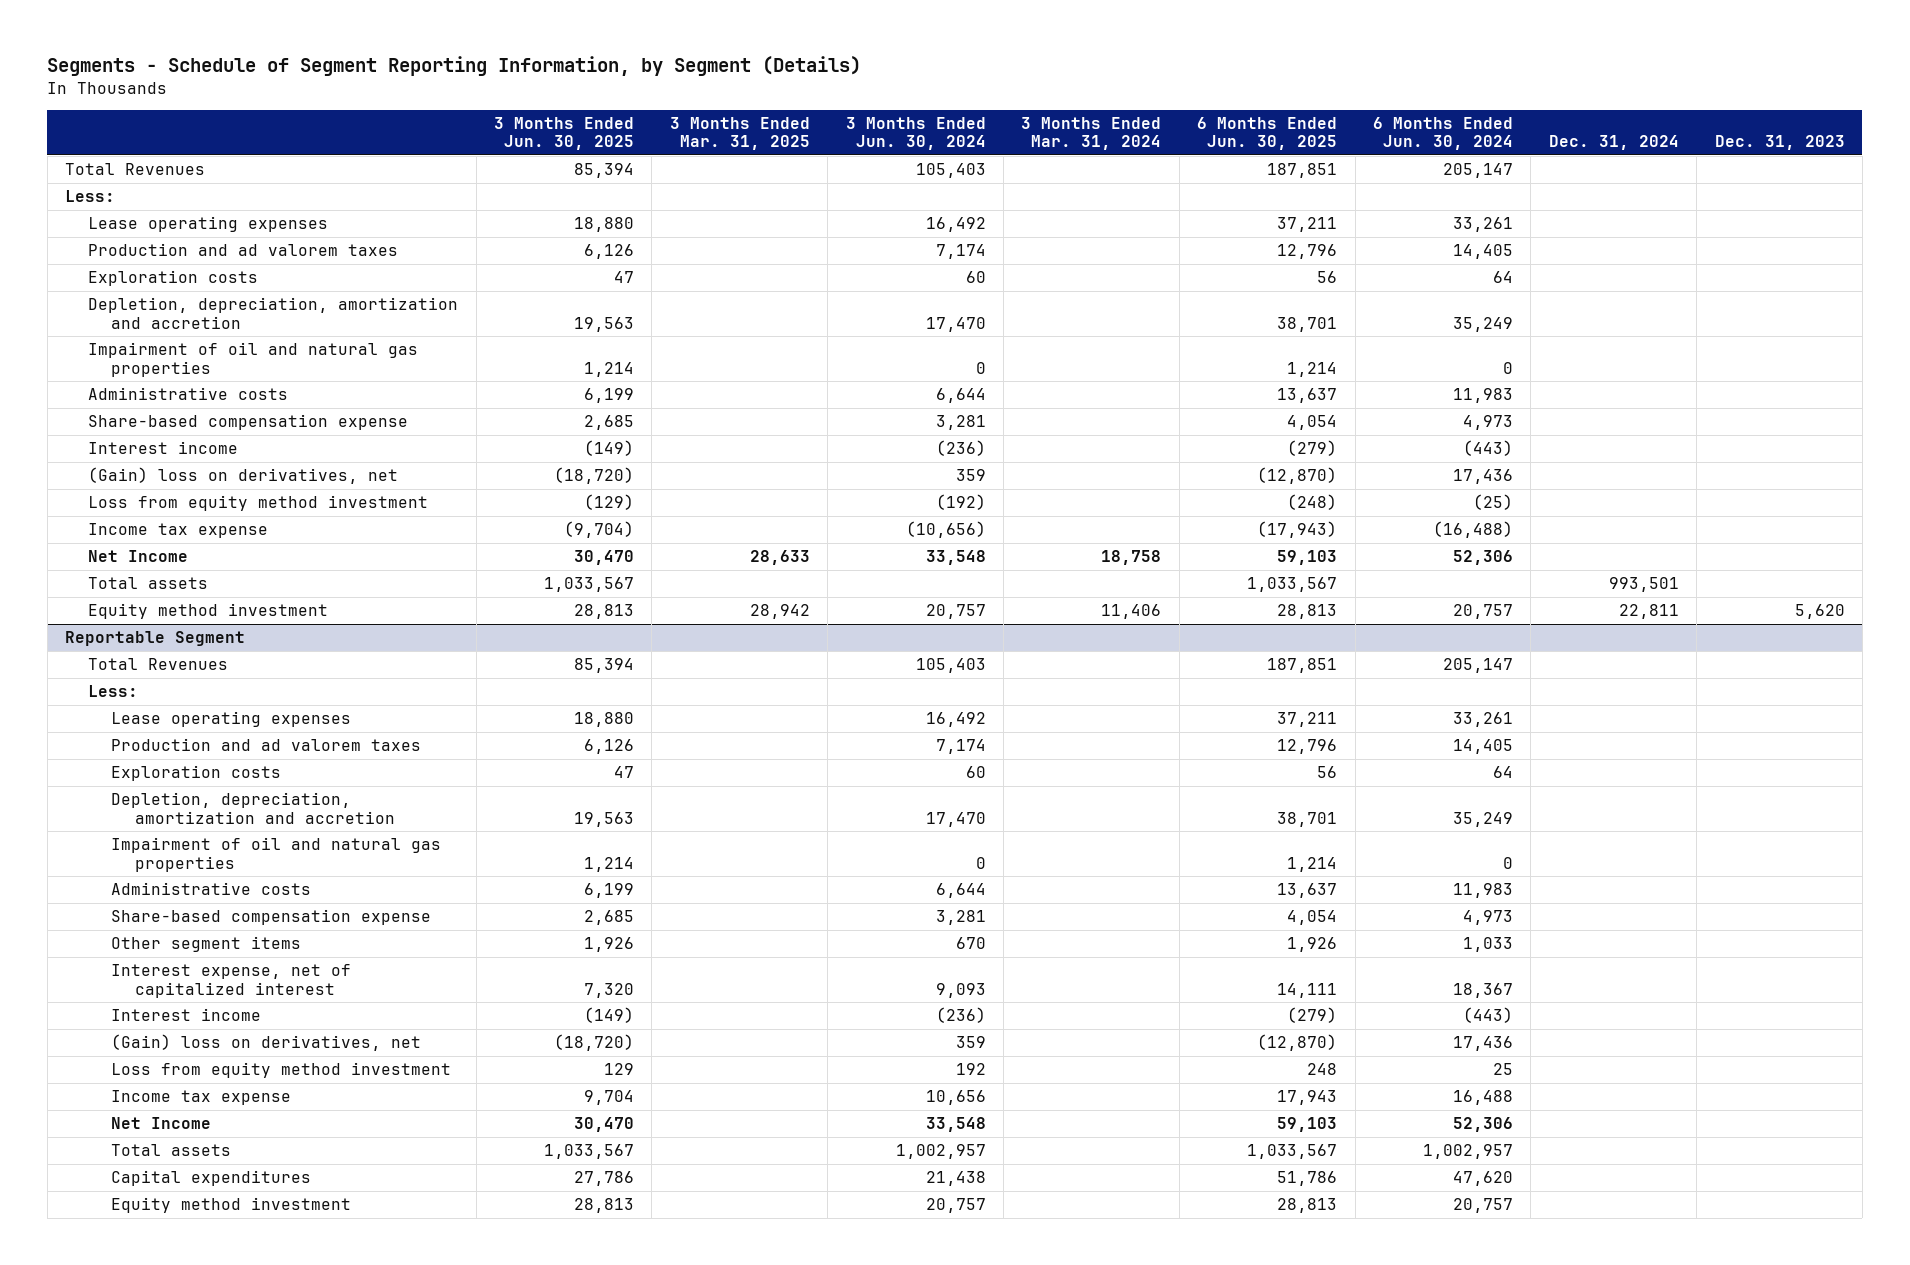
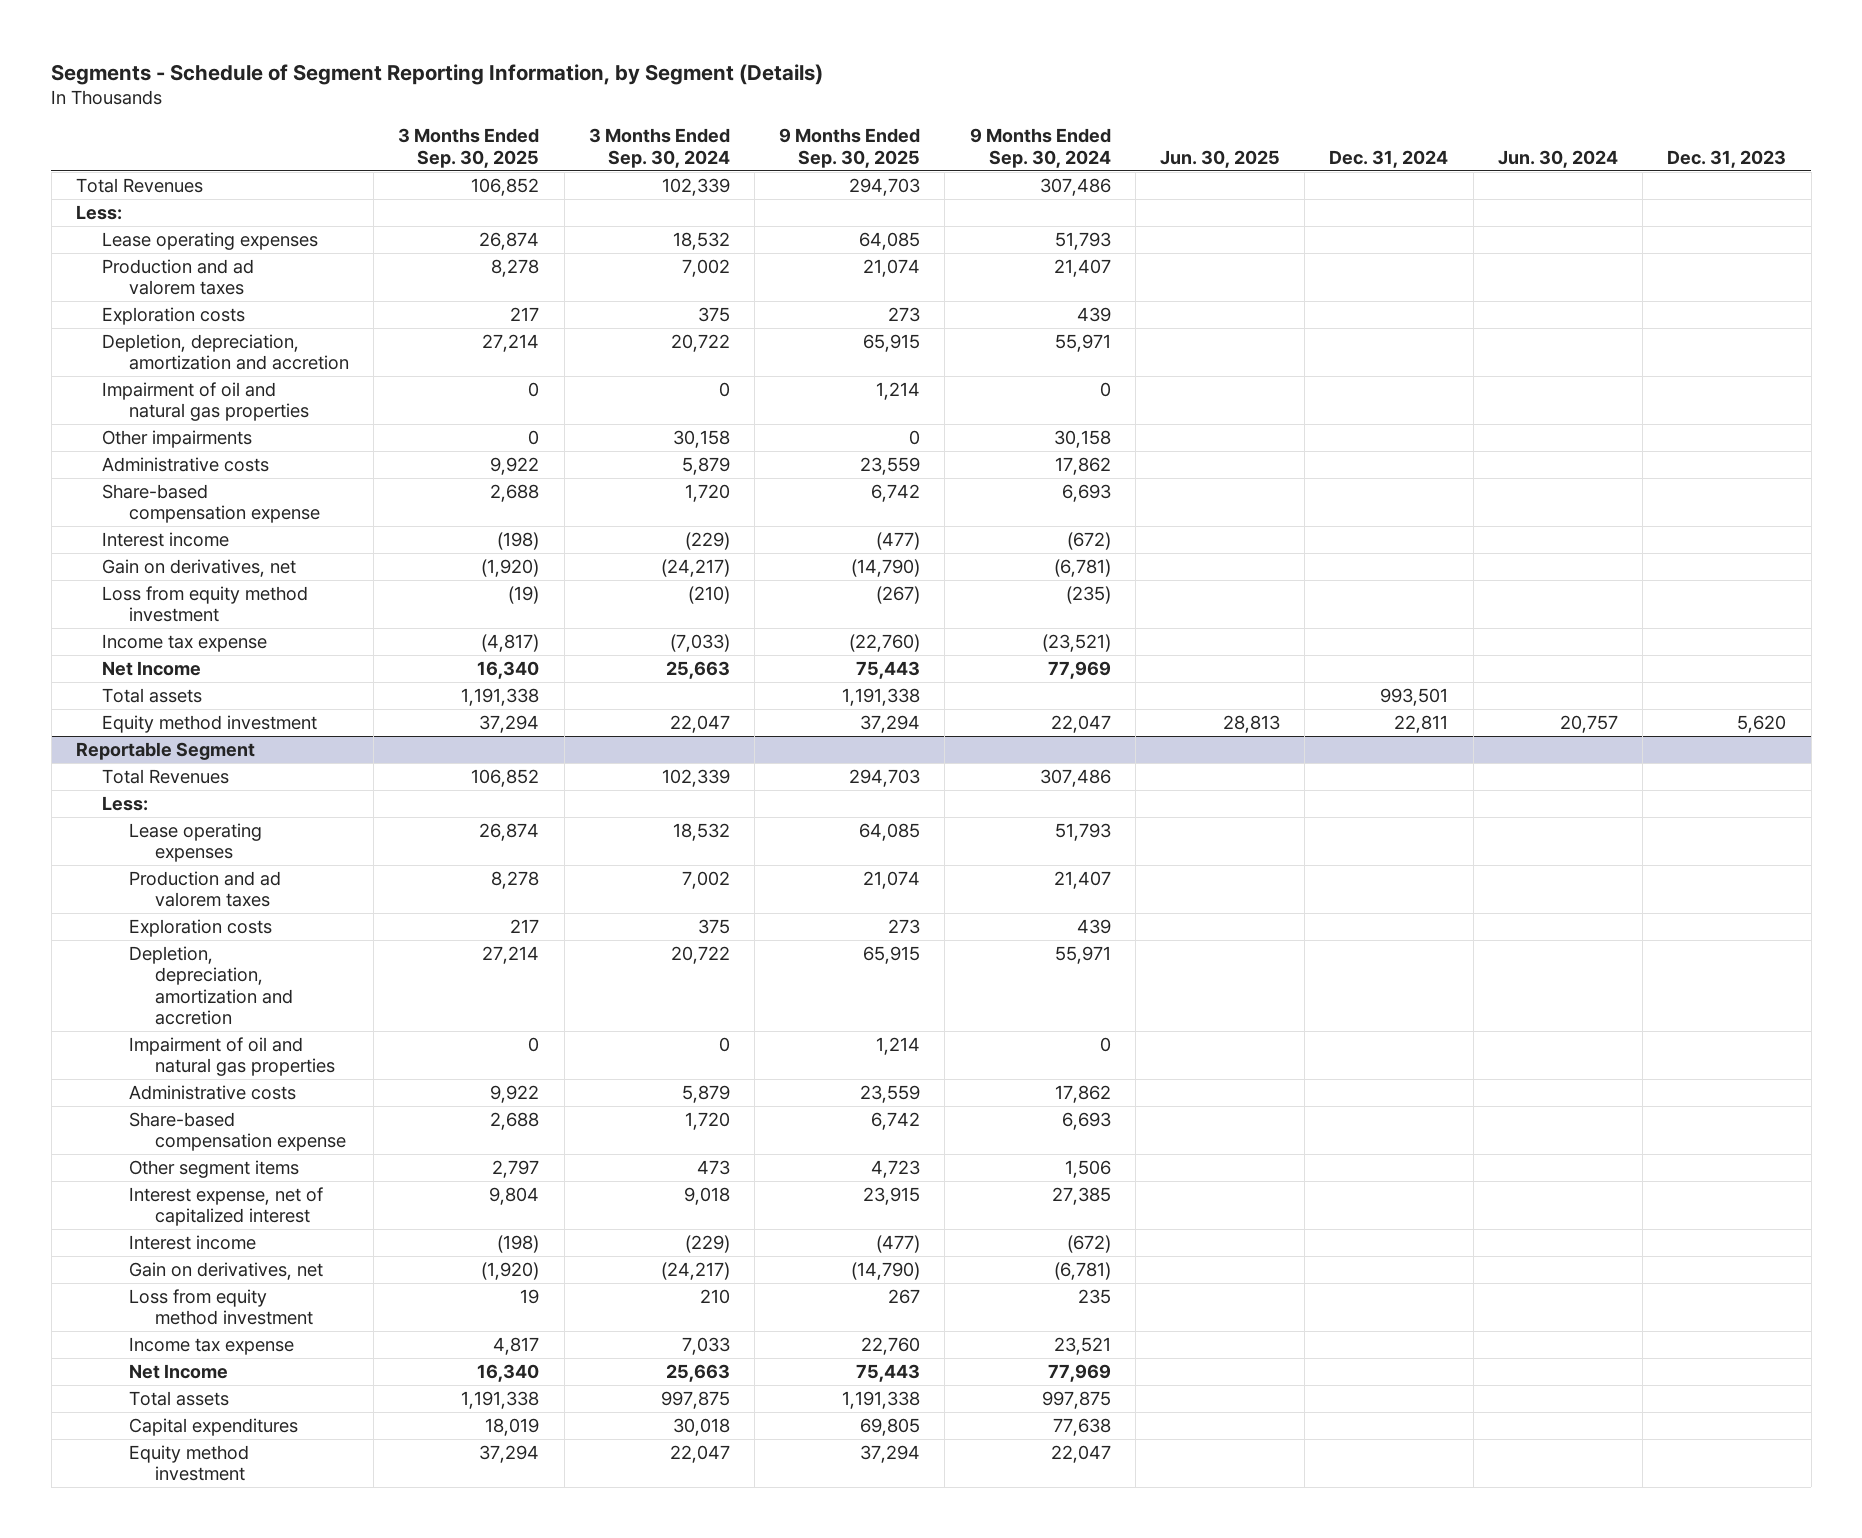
[493,116,634,151] 3 Months Ended Jun. 30, 2025 -> none
[669,116,810,151] 3 Months Ended Mar. 31, 2025 -> none
[845,116,986,151] 3 Months Ended Jun. 30, 2024 -> none
[1021,116,1162,151] 3 Months Ended Mar. 31, 2024 -> none
[1197,116,1338,151] 6 Months Ended Jun. 30, 2025 -> none
[1372,116,1513,151] 6 Months Ended Jun. 30, 2024 -> none
none -> [398,128,540,168] 3 Months Ended Sep. 30, 2025
none -> [588,128,730,168] 3 Months Ended Sep. 30, 2024
none -> [779,128,921,168] 9 Months Ended Sep. 30, 2025
none -> [969,128,1111,168] 9 Months Ended Sep. 30, 2024
none -> [1160,149,1281,168] Jun. 30, 2025
none -> [1497,149,1618,168] Jun. 30, 2024
none -> [102,429,253,448] Other impairments
[88,467,399,485] (Gain) loss on derivatives, net -> [102,558,297,577] Gain on derivatives, net
[111,1034,422,1052] (Gain) loss on derivatives, net -> [128,1261,323,1280] Gain on derivatives, net

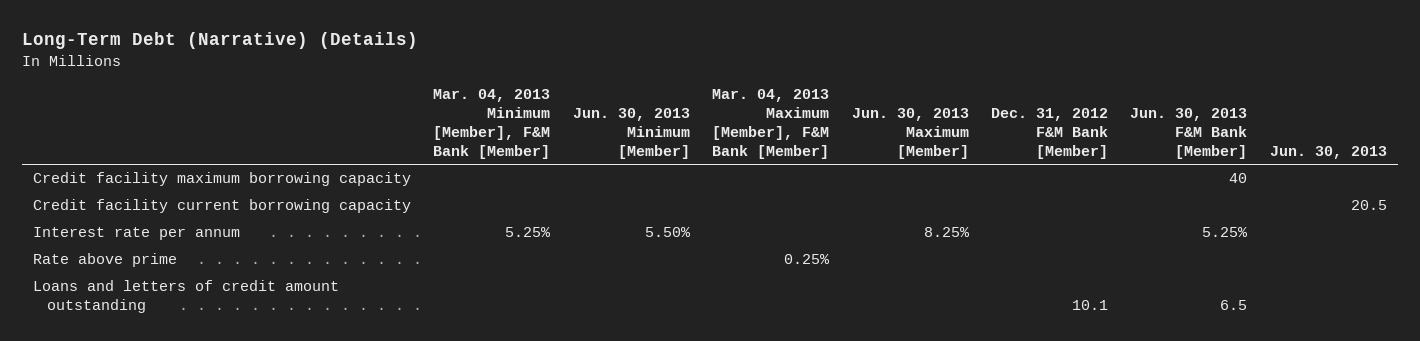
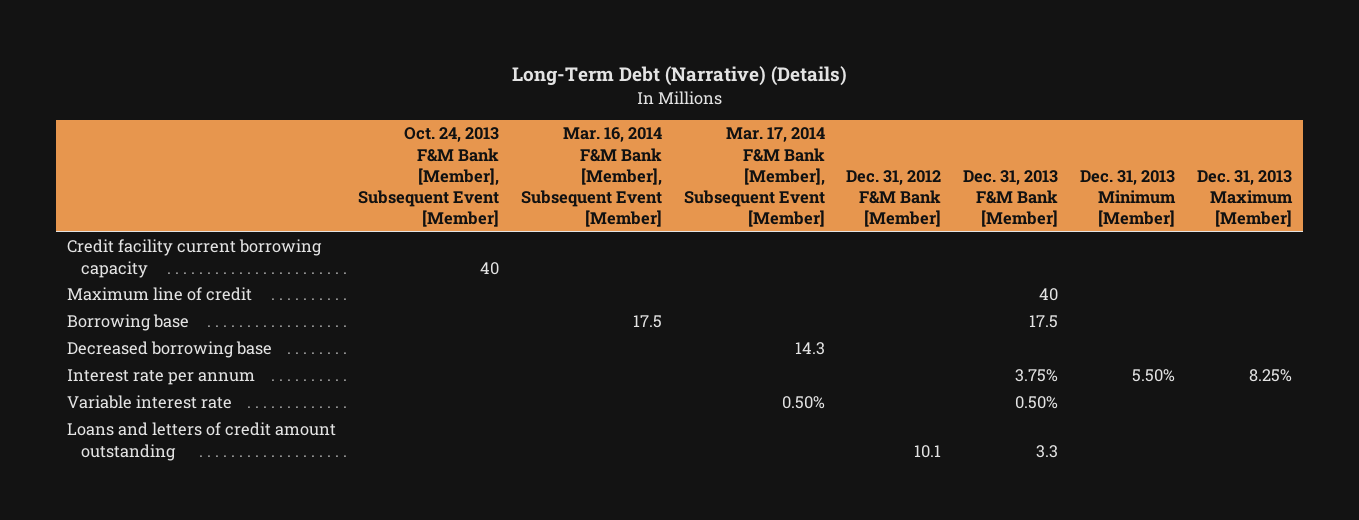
[433,89,551,159] Mar. 04, 2013 Minimum [Member], F&M Bank [Member] -> none
[572,108,690,159] Jun. 30, 2013 Minimum [Member] -> none
[712,89,830,159] Mar. 04, 2013 Maximum [Member], F&M Bank [Member] -> none
[851,108,969,159] Jun. 30, 2013 Maximum [Member] -> none
[1130,108,1248,159] Jun. 30, 2013 F&M Bank [Member] -> none
[1269,145,1387,159] Jun. 30, 2013 -> none
none -> [357,127,499,227] Oct. 24, 2013 F&M Bank [Member], Subsequent Event [Member]
none -> [520,127,662,227] Mar. 16, 2014 F&M Bank [Member], Subsequent Event [Member]
none -> [683,127,825,227] Mar. 17, 2014 F&M Bank [Member], Subsequent Event [Member]
none -> [963,169,1059,227] Dec. 31, 2013 F&M Bank [Member]
none -> [1080,169,1177,227] Dec. 31, 2013 Minimum [Member]
none -> [1197,169,1294,227] Dec. 31, 2013 Maximum [Member]
[32,172,411,187] Credit facility maximum borrowing capacity -> none
none -> [66,287,252,302] Maximum line of credit
none -> [66,314,189,332] Borrowing base
none -> [66,341,272,359] Decreased borrowing base
[32,253,177,268] Rate above prime -> [66,395,232,410] Variable interest rate

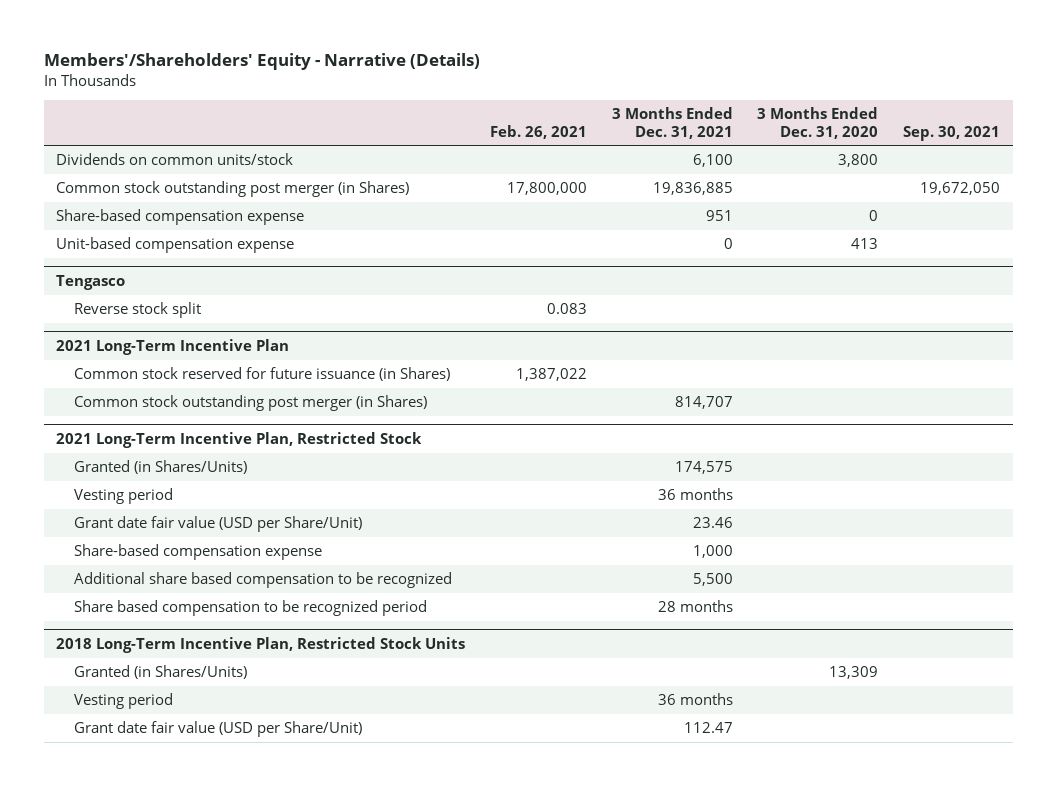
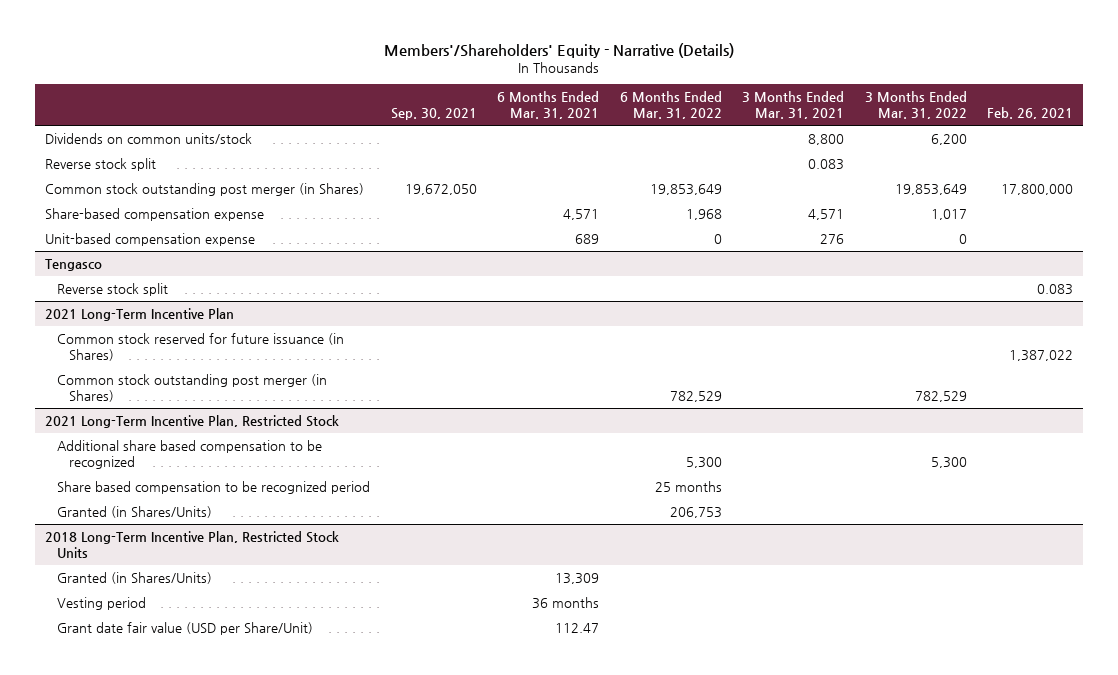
[611,107,733,139] 3 Months Ended Dec. 31, 2021 -> none
[757,107,879,139] 3 Months Ended Dec. 31, 2020 -> none
none -> [497,91,600,120] 6 Months Ended Mar. 31, 2021
none -> [619,91,722,120] 6 Months Ended Mar. 31, 2022
none -> [742,91,845,120] 3 Months Ended Mar. 31, 2021
none -> [864,91,967,120] 3 Months Ended Mar. 31, 2022
none -> [45,157,157,171] Reverse stock split
[73,488,173,505] Vesting period -> none
[73,516,362,533] Grant date fair value (USD per Share/Unit) -> none
[73,544,322,561] Share-based compensation expense -> none
[73,460,247,475] Granted (in Shares/Units) -> [57,505,213,518] Granted (in Shares/Units)

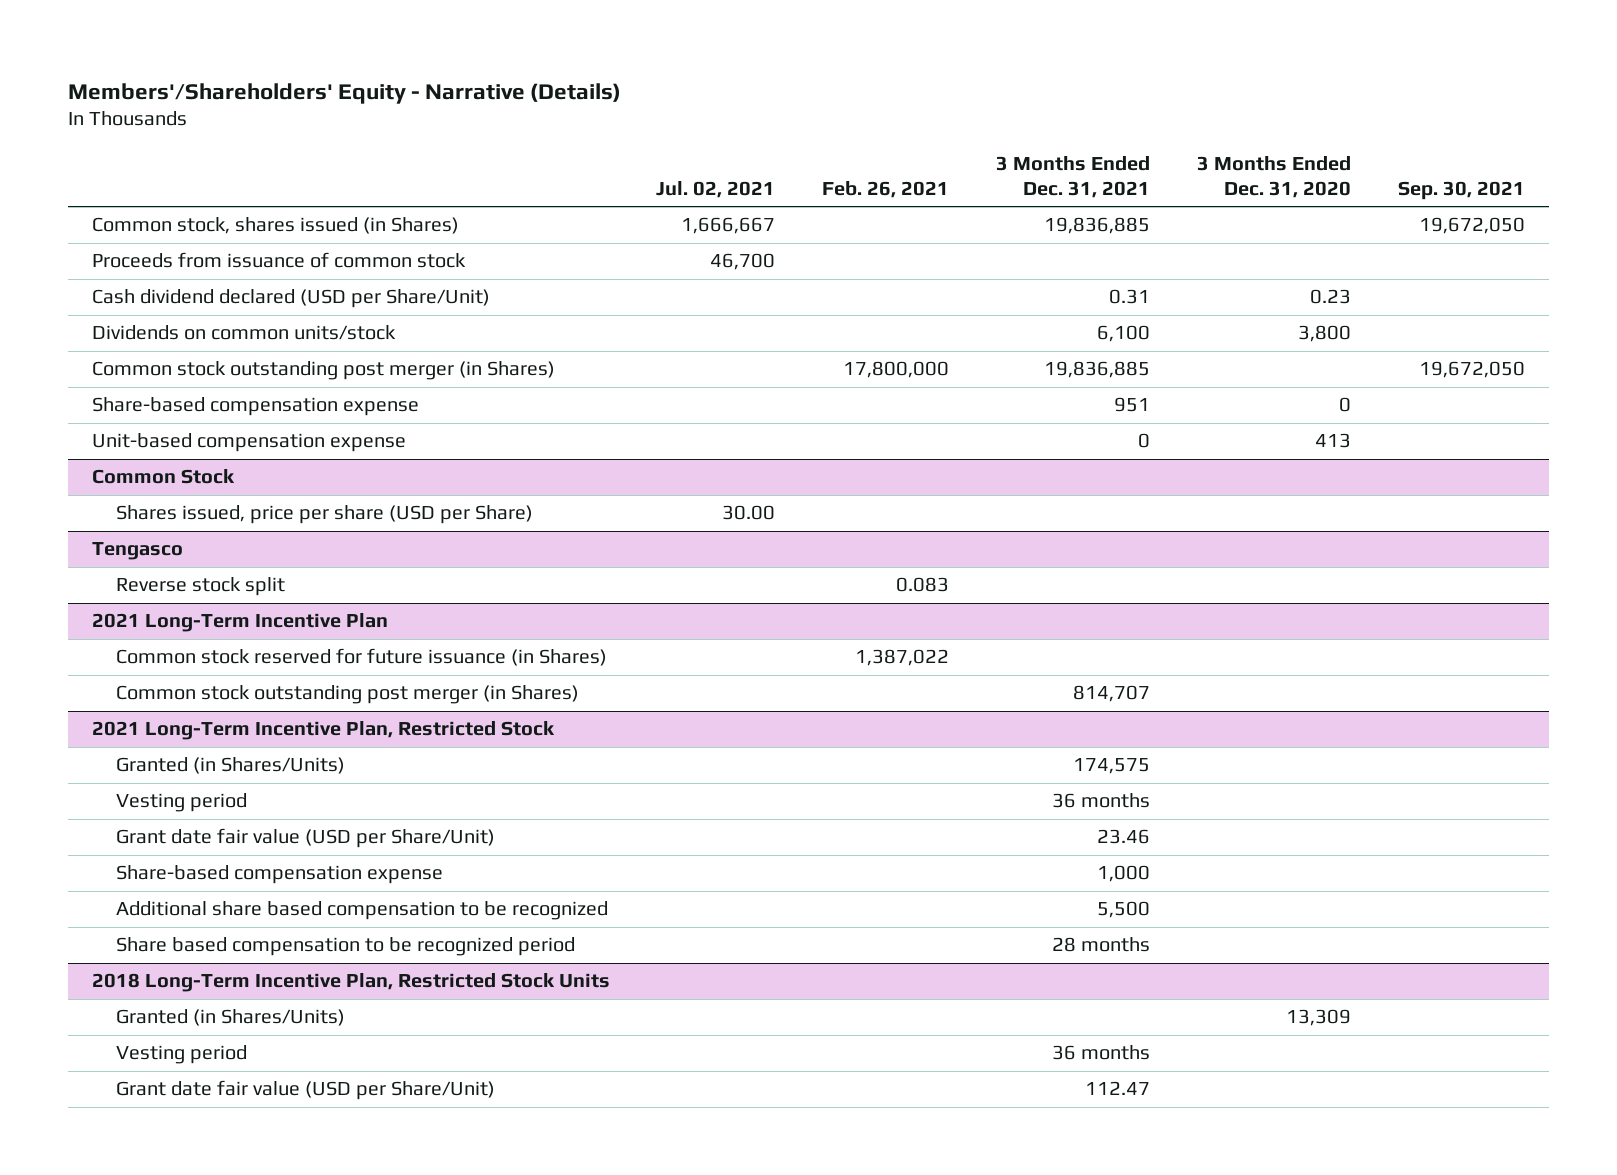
[497,91,600,120] 6 Months Ended Mar. 31, 2021 -> none
[619,91,722,120] 6 Months Ended Mar. 31, 2022 -> none
[742,91,845,120] 3 Months Ended Mar. 31, 2021 -> none
[864,91,967,120] 3 Months Ended Mar. 31, 2022 -> none
none -> [656,180,776,198] Jul. 02, 2021
none -> [996,155,1151,198] 3 Months Ended Dec. 31, 2021
none -> [1197,155,1352,198] 3 Months Ended Dec. 31, 2020
none -> [91,217,459,235] Common stock, shares issued (in Shares)
none -> [91,252,466,269] Proceeds from issuance of common stock
none -> [91,289,490,309] Cash dividend declared (USD per Share/Unit)
[45,157,157,171] Reverse stock split -> none
none -> [91,469,235,485] Common Stock
none -> [116,505,534,525] Shares issued, price per share (USD per Share)
[57,505,213,518] Granted (in Shares/Units) -> [116,757,346,775] Granted (in Shares/Units)
none -> [116,793,248,813] Vesting period
none -> [116,828,496,849] Grant date fair value (USD per Share/Unit)
none -> [116,865,444,885] Share-based compensation expense

